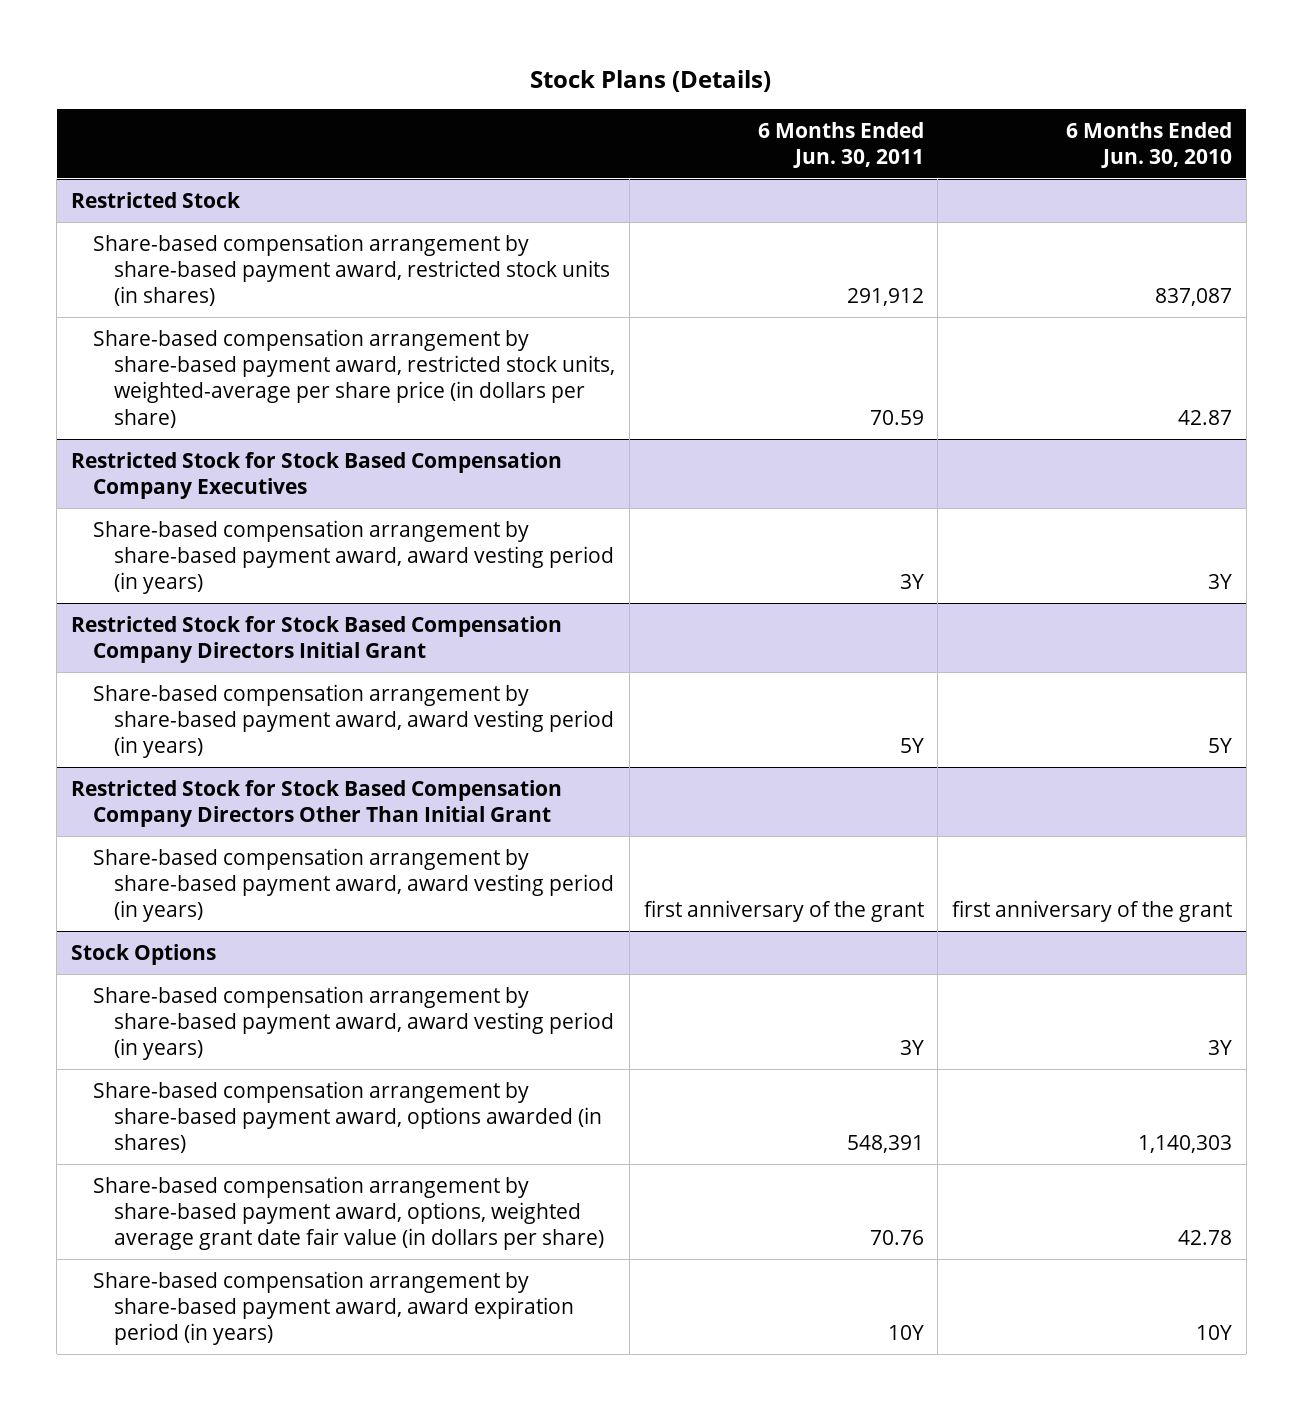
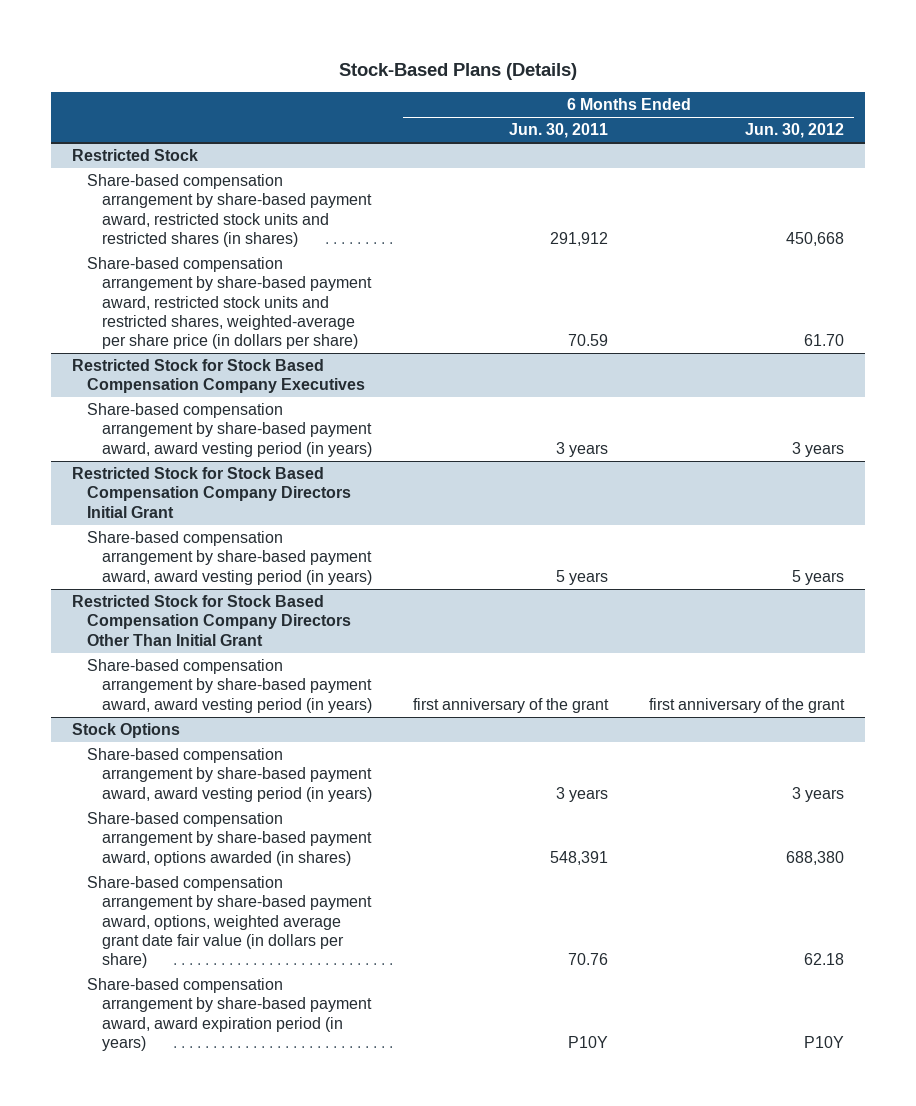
[530,70,772,93] Stock Plans (Details) -> [338,62,577,80] Stock-Based Plans (Details)
[1065,121,1232,168] 6 Months Ended Jun. 30, 2010 -> none
none -> [745,123,845,139] Jun. 30, 2012
[92,233,611,307] Share-based compensation arrangement by share-based payment award, restricted stock units (in shares) -> [86,174,372,248] Share-based compensation arrangement by share-based payment award, restricted stock units and restricted shares (in shares)
[92,328,616,428] Share-based compensation arrangement by share-based payment award, restricted stock units, weighted-average per share price (in dollars per share) -> [86,257,372,350] Share-based compensation arrangement by share-based payment award, restricted stock units and restricted shares, weighted-average per share price (in dollars per share)
[899,574,924,590] 3Y -> [556,441,609,457] 3 years
[899,738,924,754] 5Y -> [556,569,609,585] 5 years
[899,1040,924,1056] 3Y -> [556,786,609,802] 3 years
[887,1325,924,1341] 10Y -> [568,1036,609,1049] P10Y

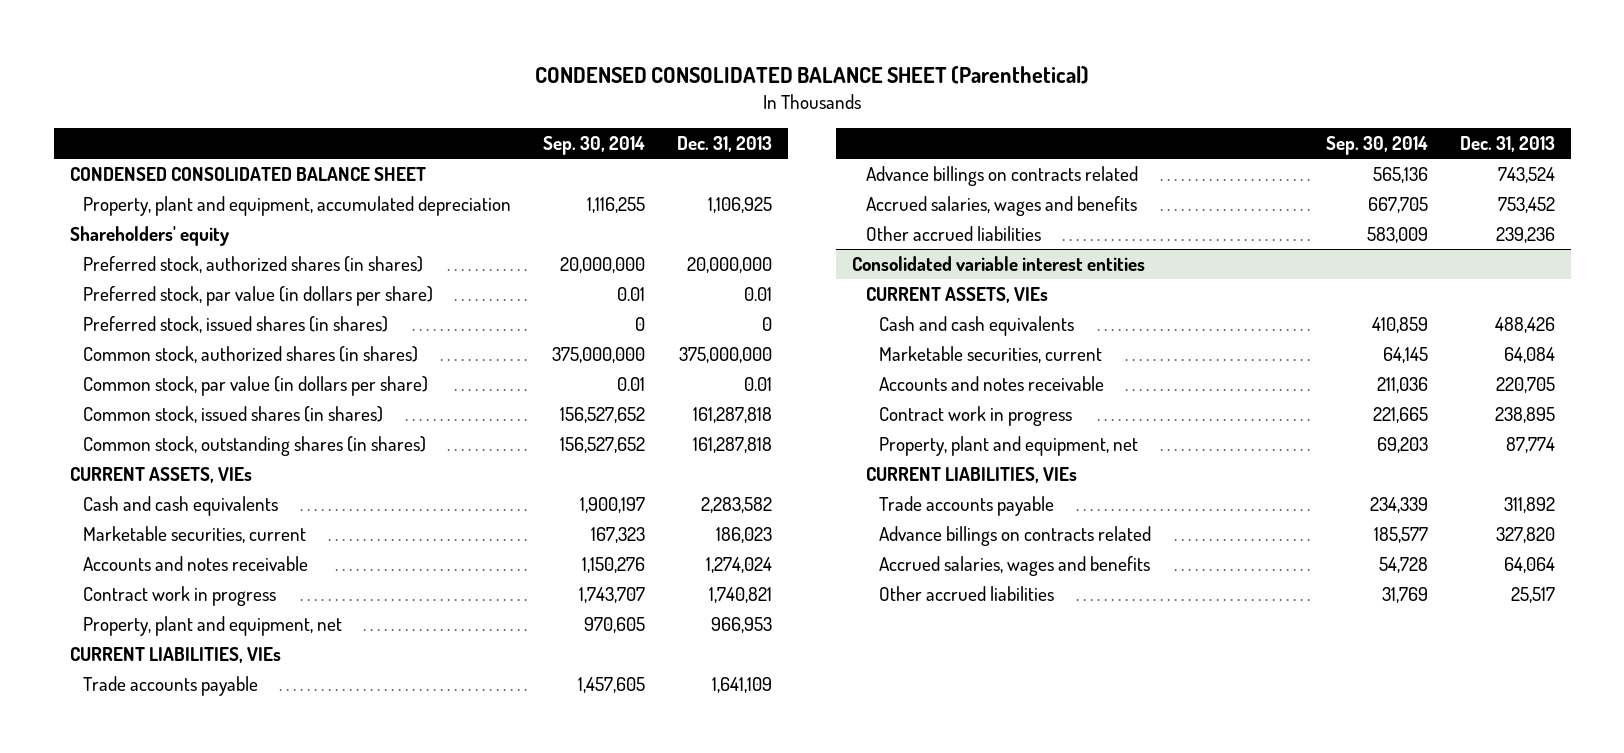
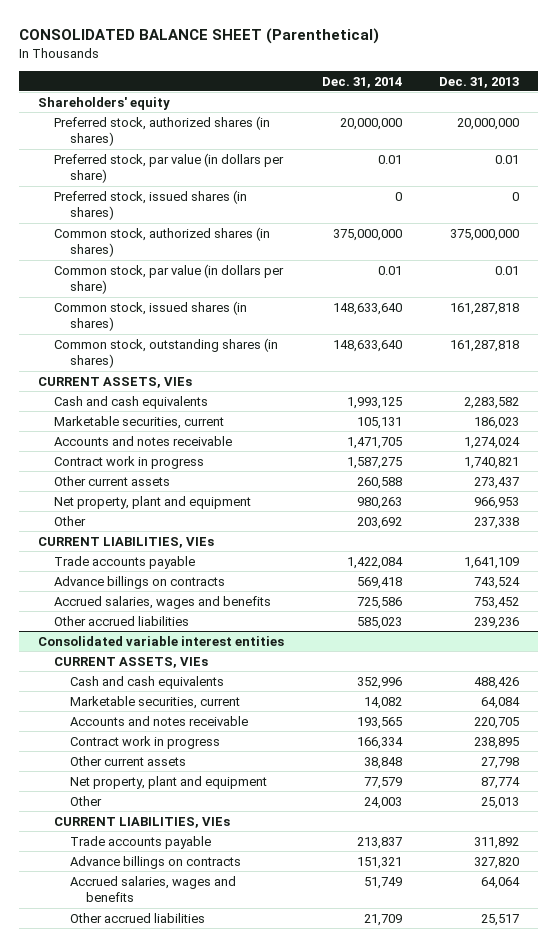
[535,66,1090,85] CONDENSED CONSOLIDATED BALANCE SHEET (Parenthetical) -> [19,27,380,44] CONSOLIDATED BALANCE SHEET (Parenthetical)
[543,135,646,155] Sep. 30, 2014 -> none
none -> [321,76,402,88] Dec. 31, 2014
[69,167,426,182] CONDENSED CONSOLIDATED BALANCE SHEET -> none
[83,196,512,217] Property, plant and equipment, accumulated depreciation -> none
none -> [53,475,170,486] Other current assets
[83,616,343,637] Property, plant and equipment, net -> [53,495,251,509] Net property, plant and equipment
none -> [53,515,86,526] Other
[865,166,1138,187] Advance billings on contracts related -> [53,575,225,589] Advance billings on contracts
none -> [69,755,186,766] Other current assets
[879,436,1139,457] Property, plant and equipment, net -> [69,775,267,789] Net property, plant and equipment
none -> [69,795,102,806] Other
[879,526,1152,547] Advance billings on contracts related -> [69,855,241,869] Advance billings on contracts

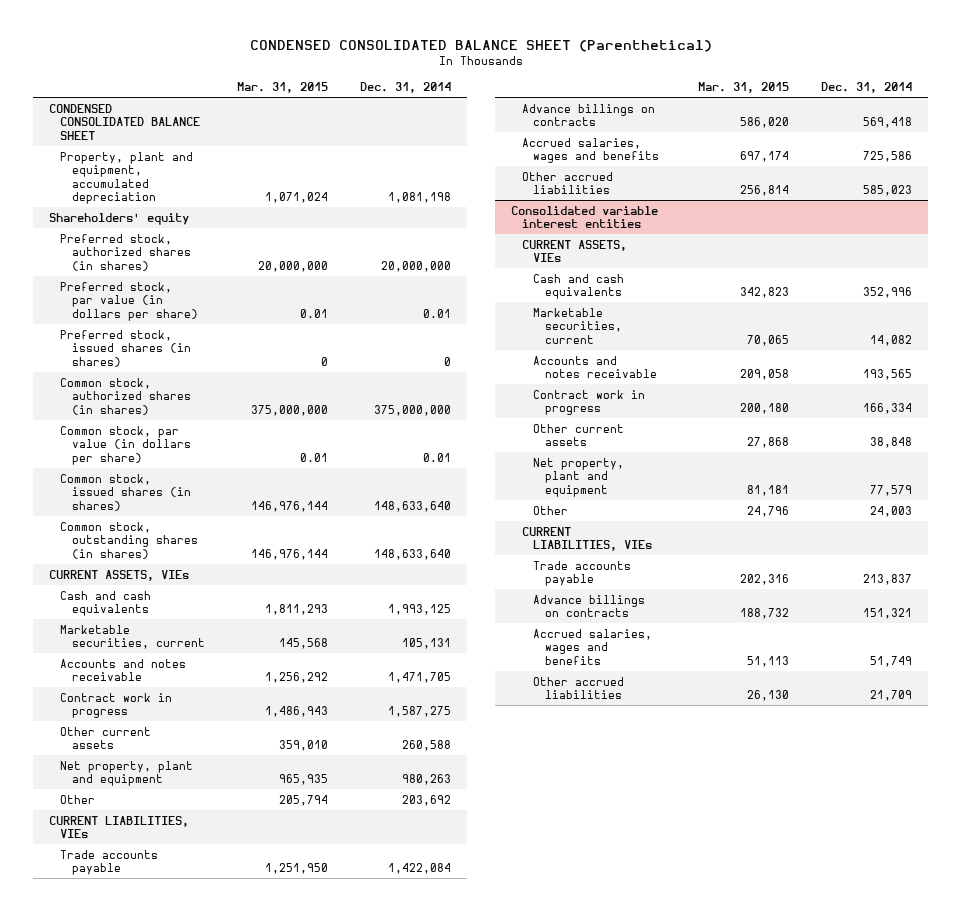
[19,27,380,44] CONSOLIDATED BALANCE SHEET (Parenthetical) -> [249,40,712,53] CONDENSED CONSOLIDATED BALANCE SHEET (Parenthetical)
[439,76,520,88] Dec. 31, 2013 -> none
none -> [236,82,328,94] Mar. 31, 2015
none -> [48,103,201,140] CONDENSED CONSOLIDATED BALANCE SHEET
none -> [60,151,194,205] Property, plant and equipment, accumulated depreciation

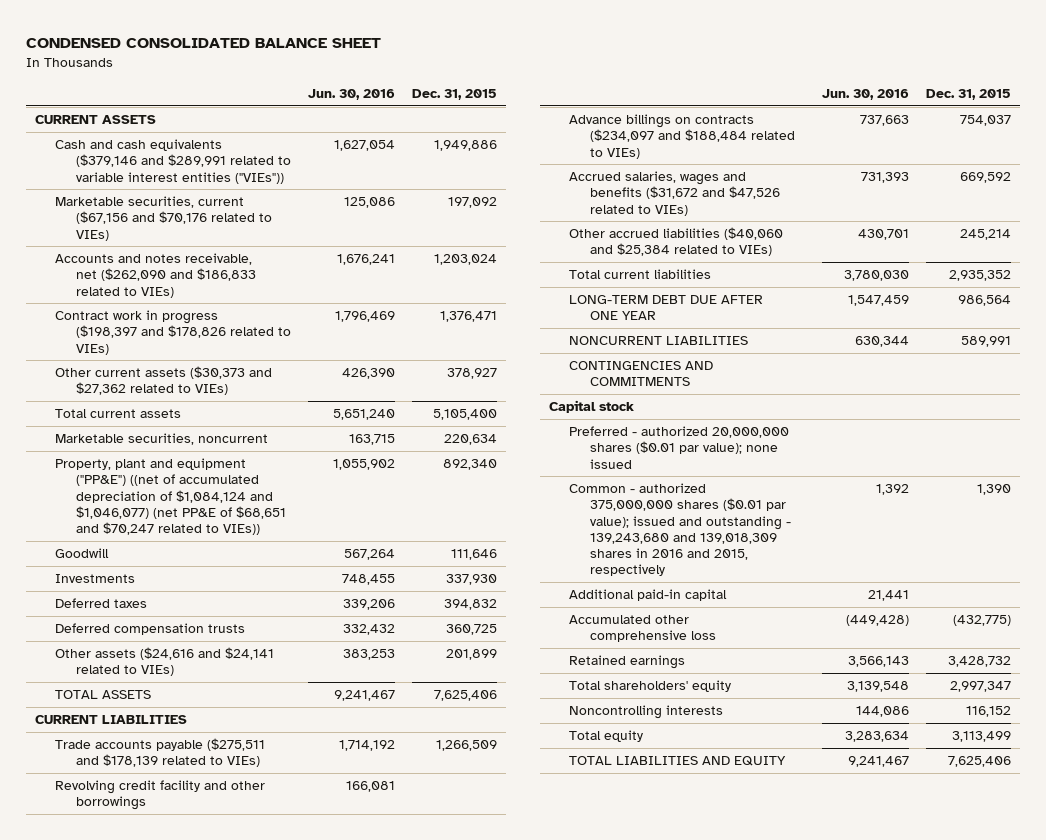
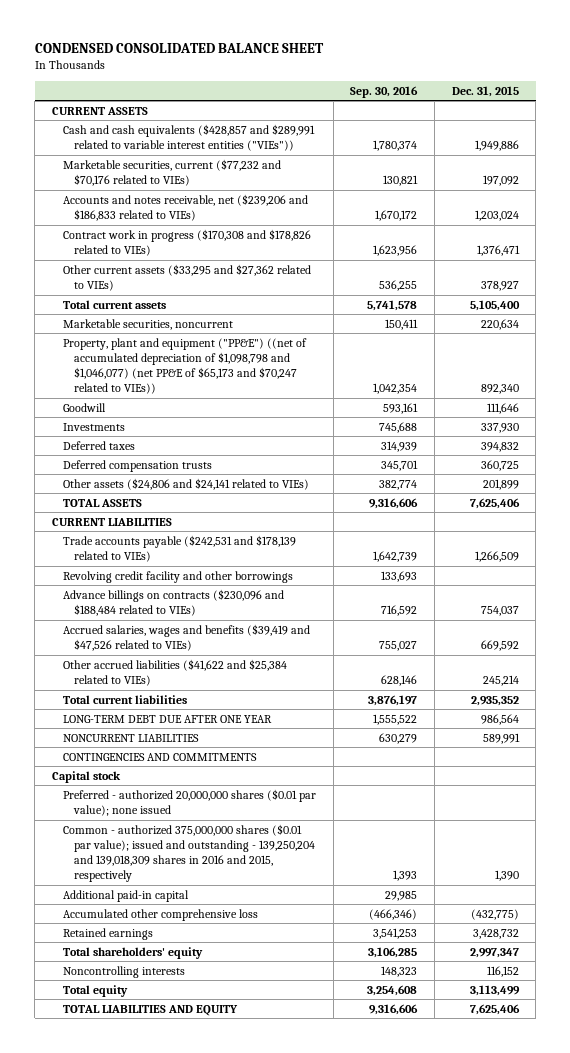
[307,88,395,100] Jun. 30, 2016 -> none
none -> [350,85,419,98] Sep. 30, 2016
[55,139,291,184] Cash and cash equivalents ($379,146 and $289,991 related to variable interest entities ("VIEs")) -> [62,123,315,151] Cash and cash equivalents ($428,857 and $289,991 related to variable interest entities ("VIEs"))
[55,196,272,241] Marketable securities, current ($67,156 and $70,176 related to VIEs) -> [62,158,281,186] Marketable securities, current ($77,232 and $70,176 related to VIEs)
[55,253,256,298] Accounts and notes receivable, net ($262,090 and $186,833 related to VIEs) -> [62,193,308,221] Accounts and notes receivable, net ($239,206 and $186,833 related to VIEs)
[55,310,291,355] Contract work in progress ($198,397 and $178,826 related to VIEs) -> [62,228,311,256] Contract work in progress ($170,308 and $178,826 related to VIEs)
[55,366,273,396] Other current assets ($30,373 and $27,362 related to VIEs) -> [62,263,311,291] Other current assets ($33,295 and $27,362 related to VIEs)
[55,458,286,535] Property, plant and equipment ("PP&E") ((net of accumulated depreciation of $1,084,124 and $1,046,077) (net PP&E of $68,651 and $70,247 related to VIEs)) -> [62,337,307,395] Property, plant and equipment ("PP&E") ((net of accumulated depreciation of $1,098,798 and $1,046,077) (net PP&E of $65,173 and $70,247 related to VIEs))
[55,647,275,677] Other assets ($24,616 and $24,141 related to VIEs) -> [62,477,309,490] Other assets ($24,806 and $24,141 related to VIEs)
[55,738,266,768] Trade accounts payable ($275,511 and $178,139 related to VIEs) -> [62,534,296,562] Trade accounts payable ($242,531 and $178,139 related to VIEs)
[569,114,795,159] Advance billings on contracts ($234,097 and $188,484 related to VIEs) -> [62,588,284,616] Advance billings on contracts ($230,096 and $188,484 related to VIEs)
[569,171,780,216] Accrued salaries, wages and benefits ($31,672 and $47,526 related to VIEs) -> [62,623,310,651] Accrued salaries, wages and benefits ($39,419 and $47,526 related to VIEs)
[569,227,784,257] Other accrued liabilities ($40,060 and $25,384 related to VIEs) -> [62,658,287,686] Other accrued liabilities ($41,622 and $25,384 related to VIEs)
[569,483,791,576] Common - authorized 375,000,000 shares ($0.01 par value); issued and outstanding - 139,243,680 and 139,018,309 shares in 2016 and 2015, respectively -> [62,823,315,883] Common - authorized 375,000,000 shares ($0.01 par value); issued and outstanding - 139,250,204 and 139,018,309 shares in 2016 and 2015, respectively

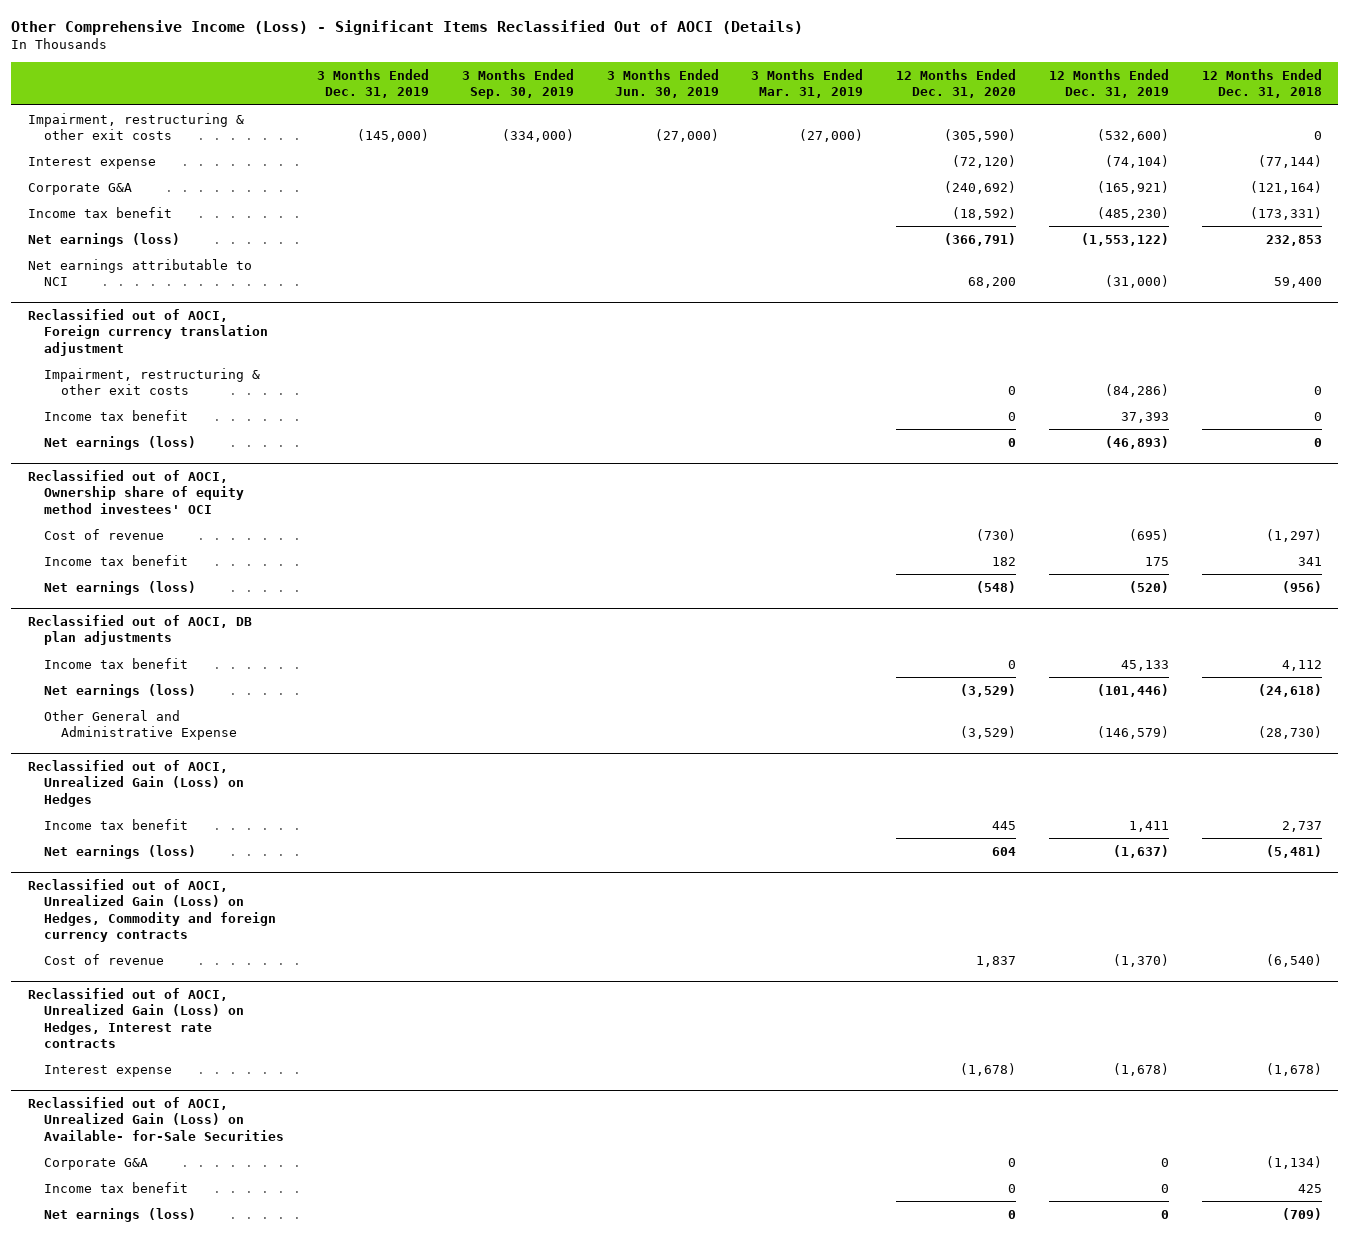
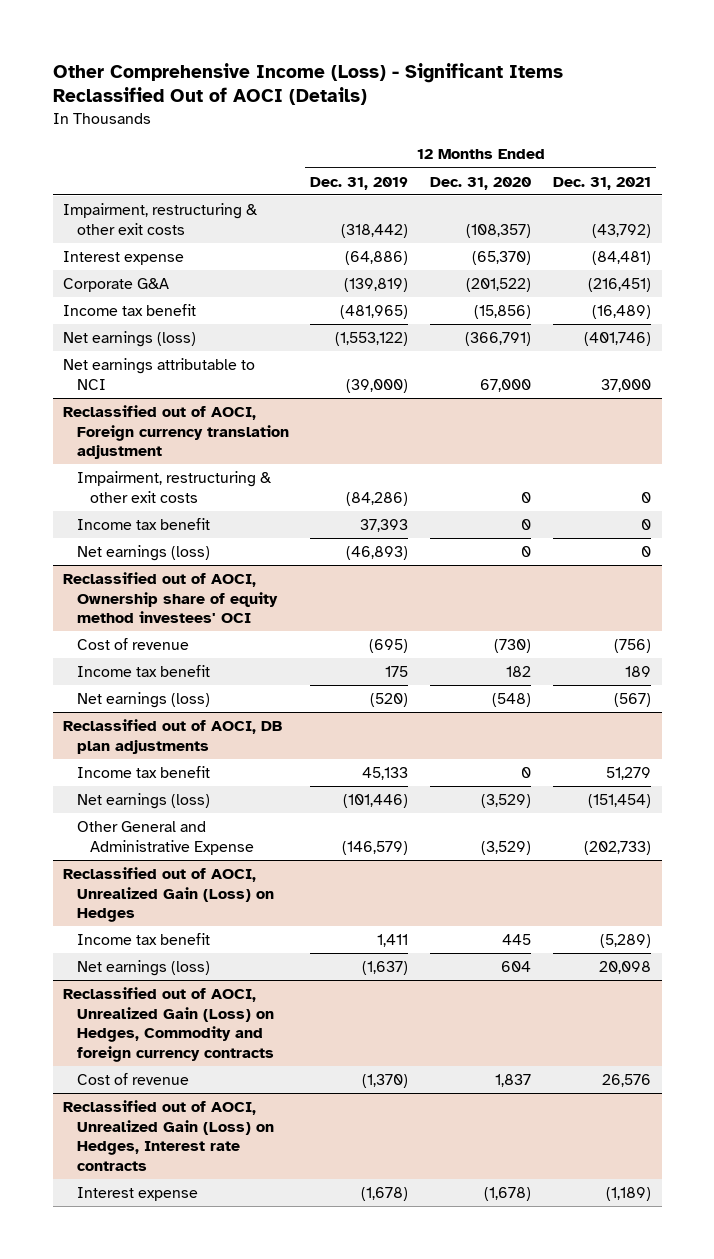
[317,68,430,99] 3 Months Ended Dec. 31, 2019 -> none
[461,68,574,100] 3 Months Ended Sep. 30, 2019 -> none
[606,68,719,99] 3 Months Ended Jun. 30, 2019 -> none
[751,68,864,99] 3 Months Ended Mar. 31, 2019 -> none
[1201,68,1322,99] 12 Months Ended Dec. 31, 2018 -> none
none -> [553,176,652,190] Dec. 31, 2021
[944,129,1017,143] (305,590) -> [466,223,532,238] (108,357)
[1096,129,1169,143] (532,600) -> [341,223,409,238] (318,442)
[952,154,1017,168] (72,120) -> [472,251,532,266] (65,370)
[1104,154,1169,168] (74,104) -> [345,251,409,266] (64,886)
[944,180,1017,194] (240,692) -> [466,278,532,293] (201,522)
[1096,180,1169,194] (165,921) -> [344,278,409,293] (139,819)
[952,206,1017,220] (18,592) -> [474,305,532,320] (15,856)
[1096,206,1169,220] (485,230) -> [340,305,409,320] (481,965)
[968,277,1017,289] 68,200 -> [480,378,532,392] 67,000
[1104,275,1169,289] (31,000) -> [346,378,409,393] (39,000)
[27,1096,285,1141] Reclassified out of AOCI, Unrealized Gain (Loss) on Available- for-Sale Securities -> none
[44,1157,149,1170] Corporate G&A -> none
[44,1181,189,1193] Income tax benefit -> none
[44,1207,197,1222] Net earnings (loss) -> none

